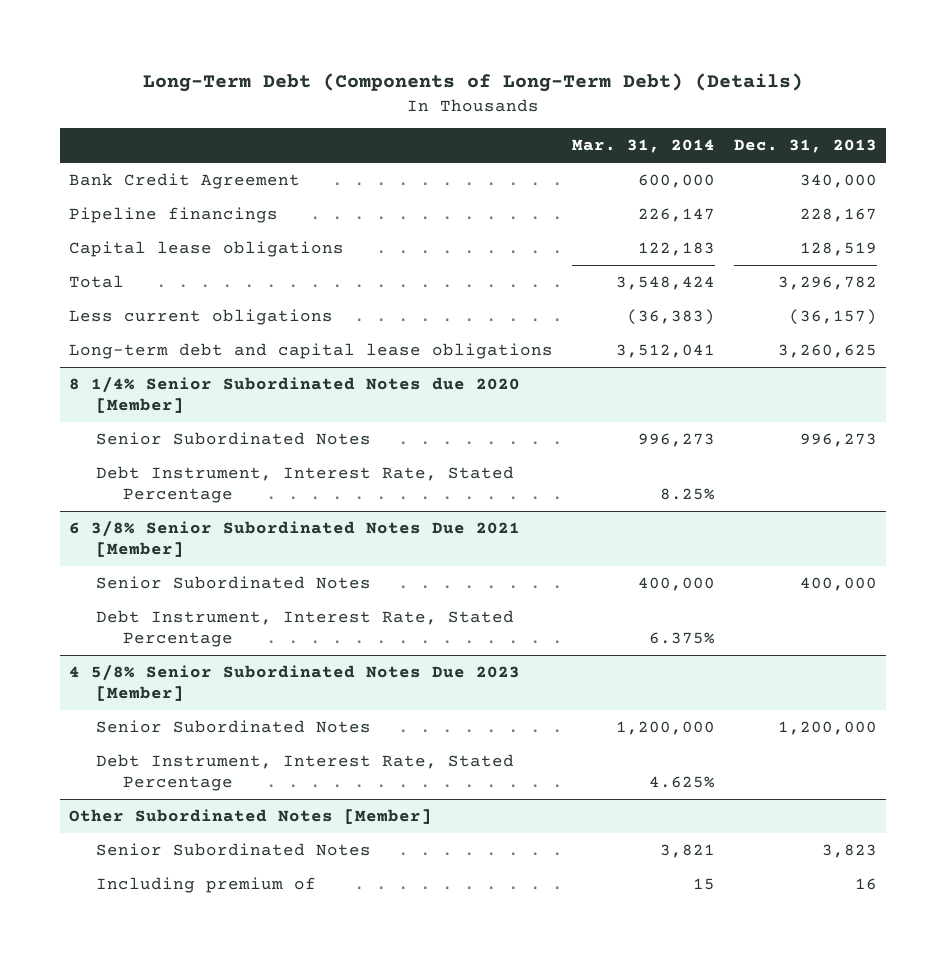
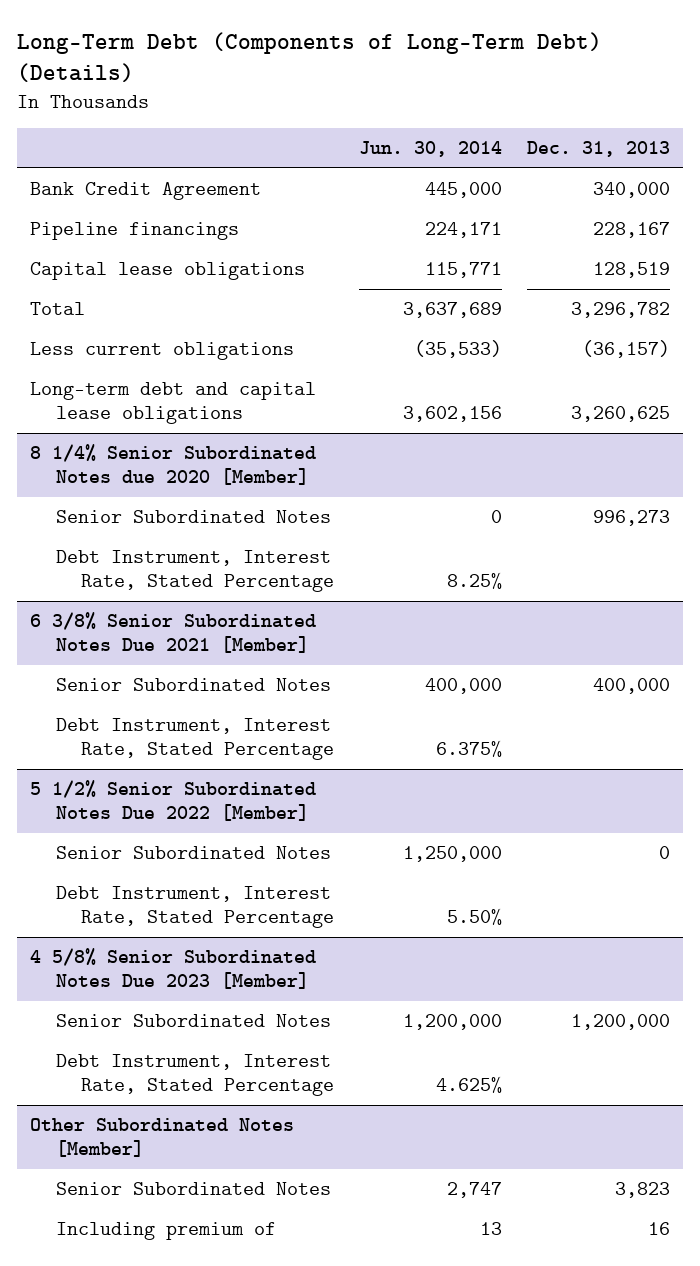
[571,139,715,154] Mar. 31, 2014 -> none
none -> [359,140,503,157] Jun. 30, 2014
none -> [29,780,316,822] 5 1/2% Senior Subordinated Notes Due 2022 [Member]
none -> [55,846,331,860] Senior Subordinated Notes
none -> [55,886,335,929] Debt Instrument, Interest Rate, Stated Percentage

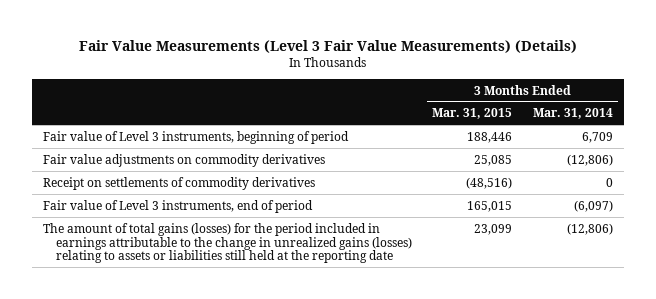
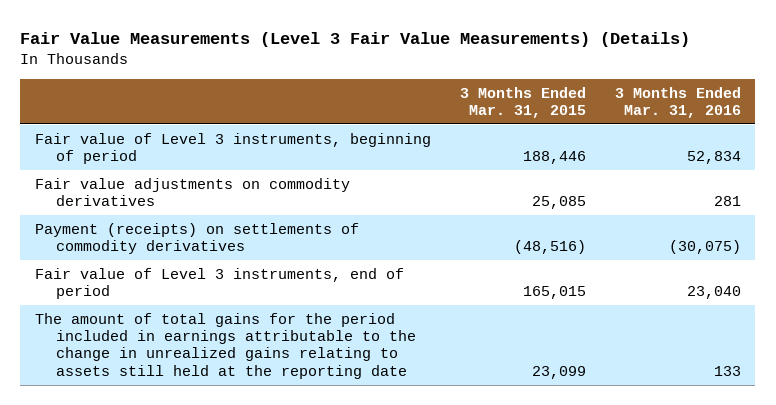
[533,108,614,120] Mar. 31, 2014 -> none
none -> [614,86,741,118] 3 Months Ended Mar. 31, 2016
[42,176,315,190] Receipt on settlements of commodity derivatives -> [34,222,359,255] Payment (receipts) on settlements of commodity derivatives
[42,222,412,264] The amount of total gains (losses) for the period included in earnings attributable to the change in unrealized gains (losses) relating to assets or liabilities still held at the reporting date -> [34,312,417,379] The amount of total gains for the period included in earnings attributable to the change in unrealized gains relating to assets still held at the reporting date

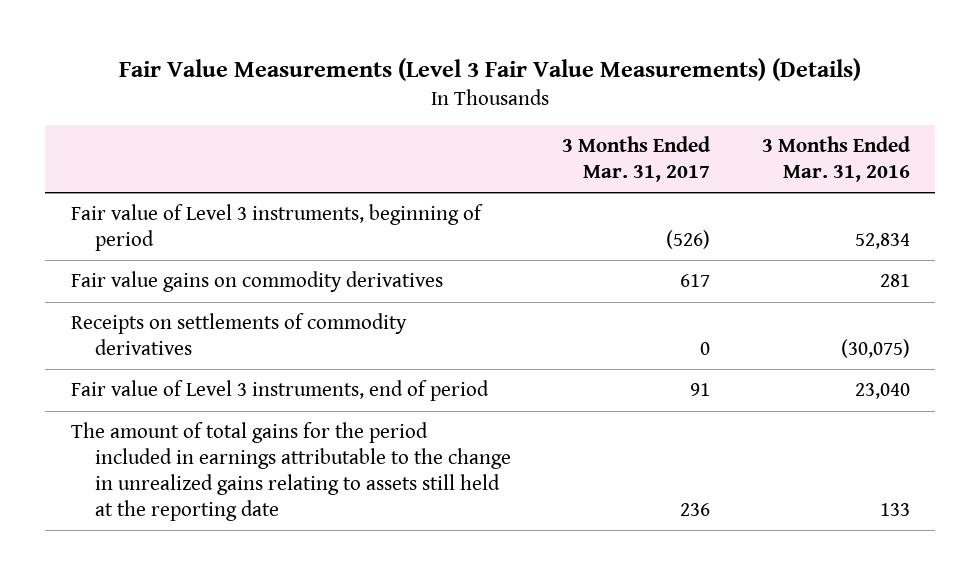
[459,86,586,118] 3 Months Ended Mar. 31, 2015 -> none
none -> [562,136,711,183] 3 Months Ended Mar. 31, 2017
[34,177,350,207] Fair value adjustments on commodity derivatives -> [70,271,443,293] Fair value gains on commodity derivatives
[34,222,359,255] Payment (receipts) on settlements of commodity derivatives -> [70,313,407,355] Receipts on settlements of commodity derivatives

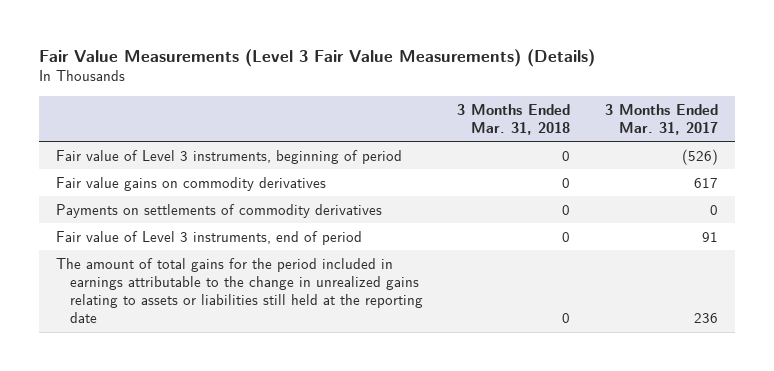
[761,136,910,183] 3 Months Ended Mar. 31, 2016 -> none
none -> [457,103,571,135] 3 Months Ended Mar. 31, 2018
[70,313,407,355] Receipts on settlements of commodity derivatives -> [56,203,383,218] Payments on settlements of commodity derivatives
[70,422,511,521] The amount of total gains for the period included in earnings attributable to the change in unrealized gains relating to assets still held at the reporting date -> [56,257,423,324] The amount of total gains for the period included in earnings attributable to the change in unrealized gains relating to assets or liabilities still held at the reporting date

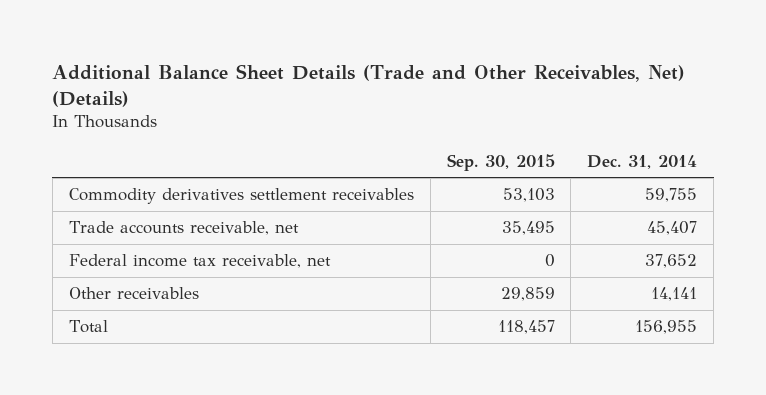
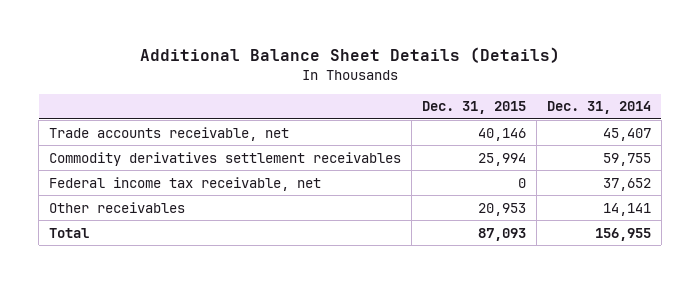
[52,63,686,107] Additional Balance Sheet Details (Trade and Other Receivables, Net) (Details) -> [140,46,561,63] Additional Balance Sheet Details (Details)
[446,153,555,171] Sep. 30, 2015 -> none
none -> [422,101,527,115] Dec. 31, 2015
[68,188,414,205] Commodity derivatives settlement receivables -> [49,151,402,166] Commodity derivatives settlement receivables

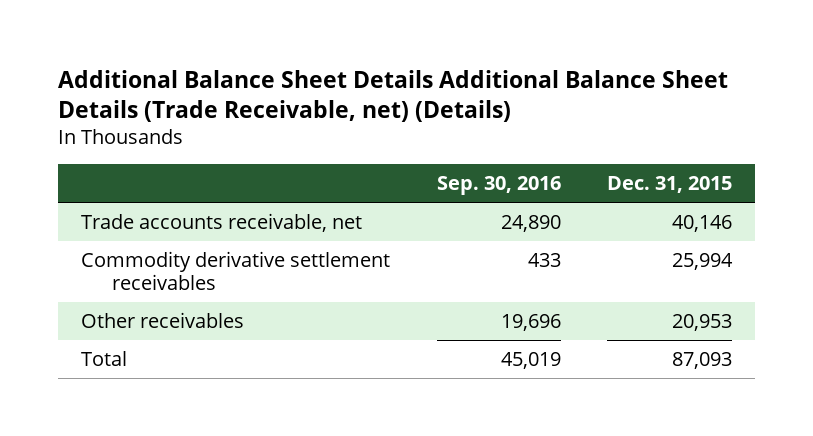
[140,46,561,63] Additional Balance Sheet Details (Details) -> [58,70,729,123] Additional Balance Sheet Details Additional Balance Sheet Details (Trade Receivable, net) (Details)
[546,101,651,115] Dec. 31, 2014 -> none
none -> [436,175,561,195] Sep. 30, 2016
[49,176,322,191] Federal income tax receivable, net -> none
[49,151,402,166] Commodity derivatives settlement receivables -> [81,250,391,291] Commodity derivative settlement receivables

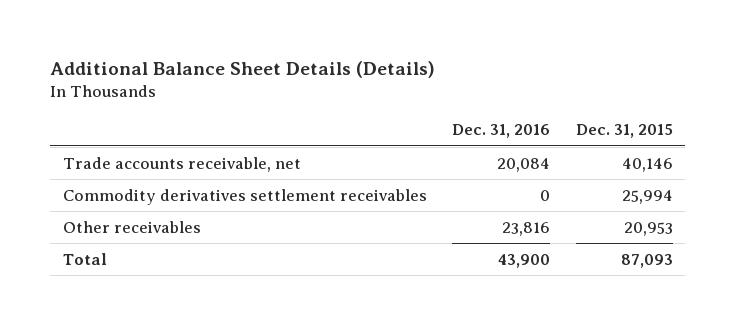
[58,70,729,123] Additional Balance Sheet Details Additional Balance Sheet Details (Trade Receivable, net) (Details) -> [49,61,435,79] Additional Balance Sheet Details (Details)
[436,175,561,195] Sep. 30, 2016 -> none
none -> [452,124,551,139] Dec. 31, 2016
[81,250,391,291] Commodity derivative settlement receivables -> [62,188,427,205] Commodity derivatives settlement receivables

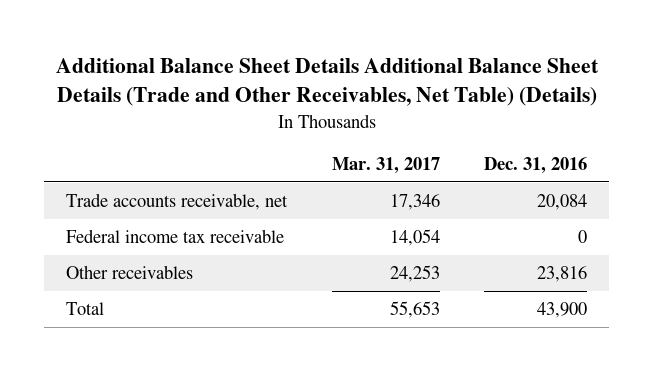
[49,61,435,79] Additional Balance Sheet Details (Details) -> [55,58,599,107] Additional Balance Sheet Details Additional Balance Sheet Details (Trade and Other Receivables, Net Table) (Details)
[575,124,673,139] Dec. 31, 2015 -> none
none -> [331,157,440,175] Mar. 31, 2017
[62,188,427,205] Commodity derivatives settlement receivables -> none
none -> [66,229,285,244] Federal income tax receivable

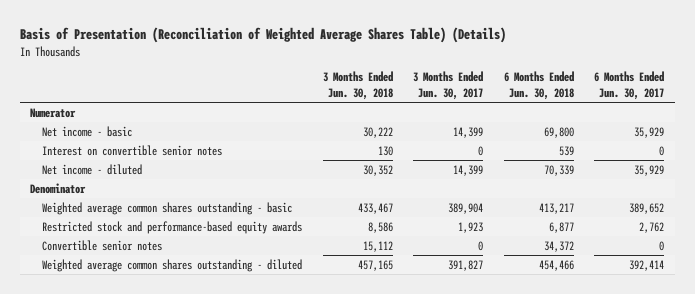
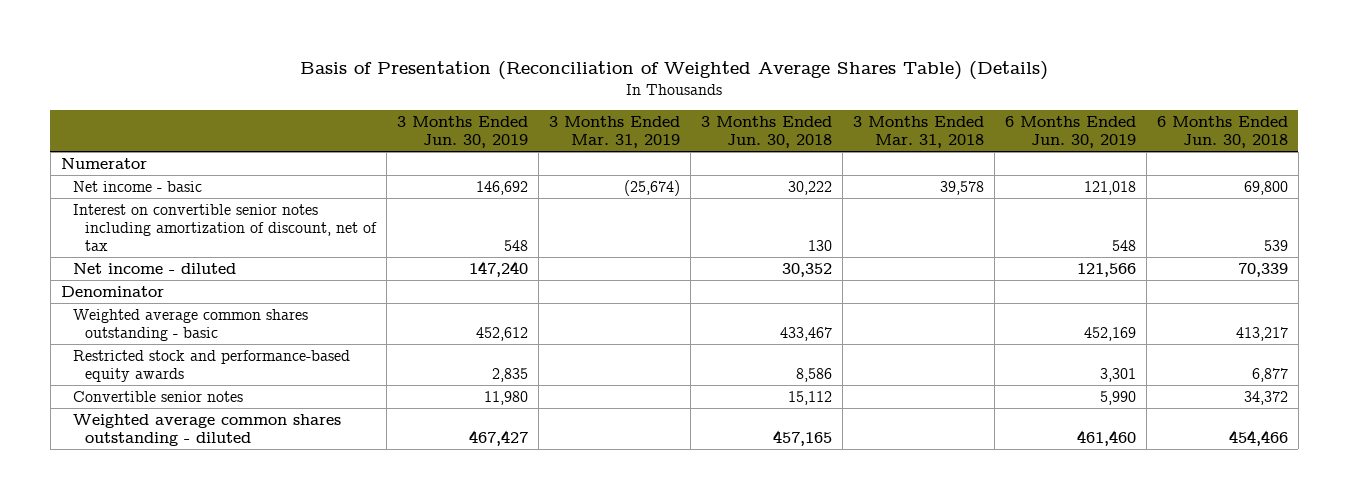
[413,71,484,100] 3 Months Ended Jun. 30, 2017 -> none
[594,71,665,100] 6 Months Ended Jun. 30, 2017 -> none
none -> [397,115,529,148] 3 Months Ended Jun. 30, 2019
none -> [549,115,681,148] 3 Months Ended Mar. 31, 2019
none -> [853,115,985,148] 3 Months Ended Mar. 31, 2018
none -> [1004,115,1136,148] 6 Months Ended Jun. 30, 2019
[42,144,223,156] Interest on convertible senior notes -> [73,203,378,251] Interest on convertible senior notes including amortization of discount, net of tax

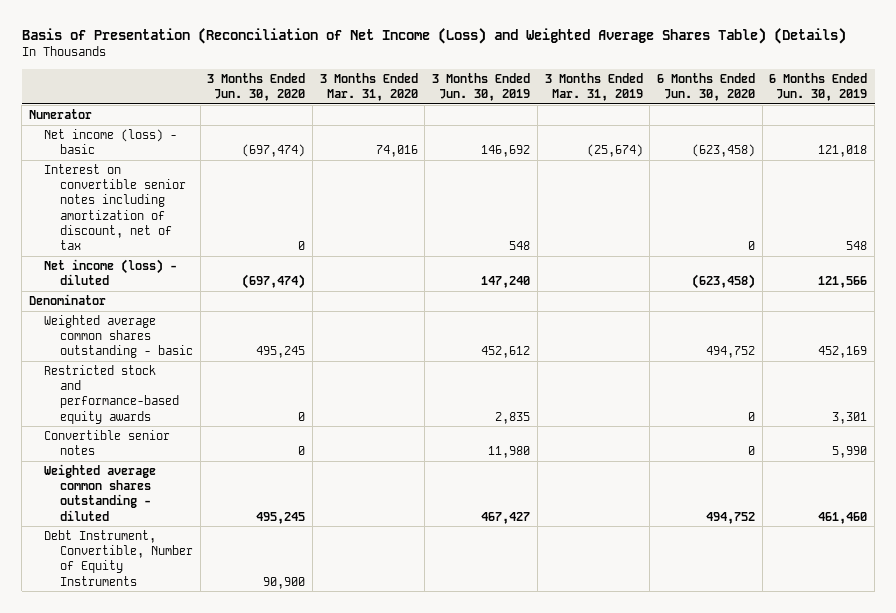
[300,60,1049,80] Basis of Presentation (Reconciliation of Weighted Average Shares Table) (Details) -> [21,28,846,45] Basis of Presentation (Reconciliation of Net Income (Loss) and Weighted Average Shares Table) (Details)
[701,115,833,148] 3 Months Ended Jun. 30, 2018 -> none
[853,115,985,148] 3 Months Ended Mar. 31, 2018 -> none
[1156,115,1288,148] 6 Months Ended Jun. 30, 2018 -> none
none -> [207,72,306,101] 3 Months Ended Jun. 30, 2020
none -> [319,72,418,101] 3 Months Ended Mar. 31, 2020
none -> [656,72,755,101] 6 Months Ended Jun. 30, 2020
[73,180,203,192] Net income - basic -> [44,129,178,155] Net income (loss) - basic
[73,262,237,274] Net income - diluted -> [44,259,178,286] Net income (loss) - diluted
none -> [44,530,193,586] Debt Instrument, Convertible, Number of Equity Instruments

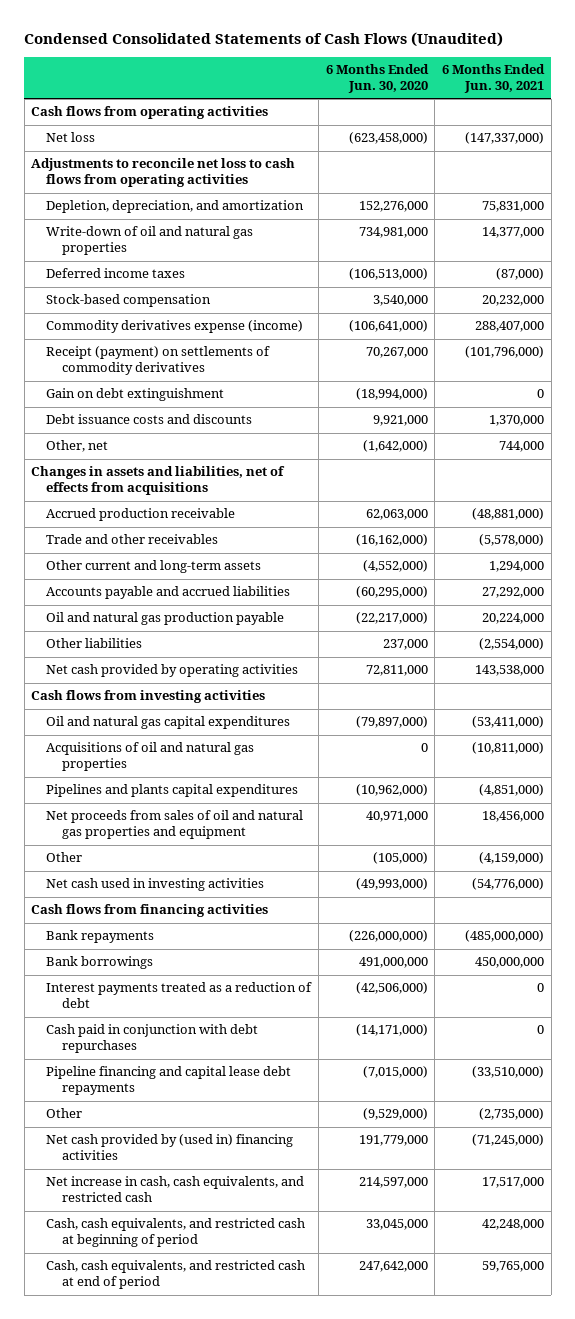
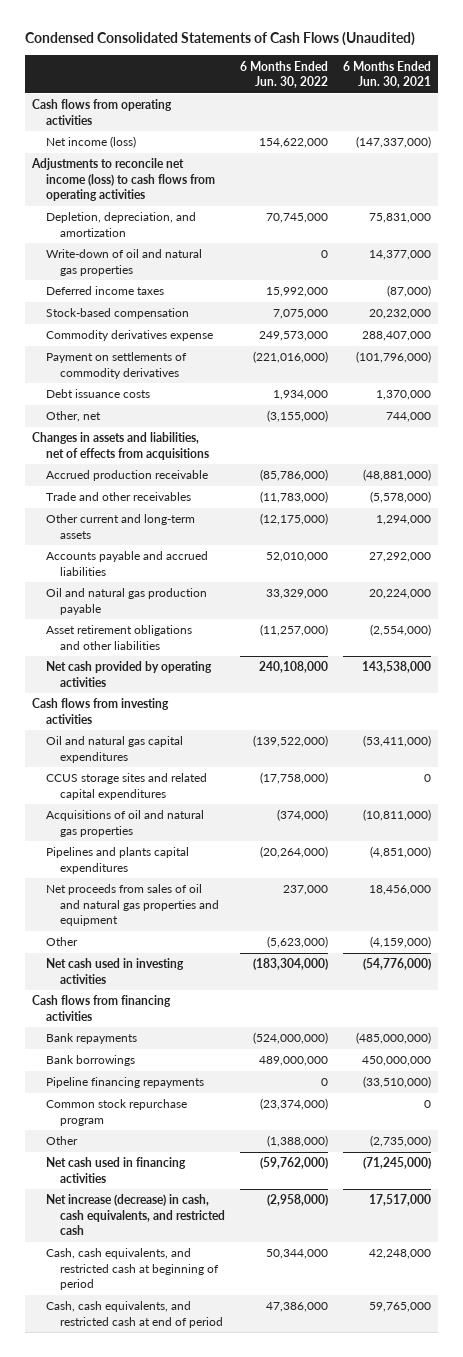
[325,64,429,94] 6 Months Ended Jun. 30, 2020 -> none
none -> [239,60,328,88] 6 Months Ended Jun. 30, 2022
[46,132,96,143] Net loss -> [45,136,136,149] Net income (loss)
[31,158,296,188] Adjustments to reconcile net loss to cash flows from operating activities -> [31,158,215,201] Adjustments to reconcile net income (loss) to cash flows from operating activities
[46,388,225,402] Gain on debt extinguishment -> none
[46,320,304,334] Commodity derivatives expense (income) -> [45,330,213,342] Commodity derivatives expense
[46,346,271,376] Receipt (payment) on settlements of commodity derivatives -> [45,352,187,379] Payment on settlements of commodity derivatives
[46,414,253,425] Debt issuance costs and discounts -> [45,389,150,399] Debt issuance costs
[46,638,143,649] Other liabilities -> [45,625,192,650] Asset retirement obligations and other liabilities
none -> [45,773,207,800] CCUS storage sites and related capital expenditures
[46,982,313,1009] Interest payments treated as a reduction of debt -> none
[46,1024,259,1054] Cash paid in conjunction with debt repurchases -> none
[46,1066,292,1096] Pipeline financing and capital lease debt repayments -> [45,1077,204,1089] Pipeline financing repayments
none -> [45,1099,187,1126] Common stock repurchase program
[46,1134,294,1161] Net cash provided by (used in) financing activities -> [45,1157,186,1183] Net cash used in financing activities
[46,1176,305,1203] Net increase in cash, cash equivalents, and restricted cash -> [45,1194,225,1235] Net increase (decrease) in cash, cash equivalents, and restricted cash

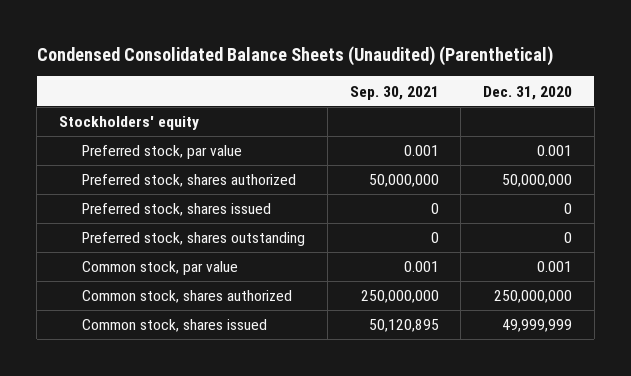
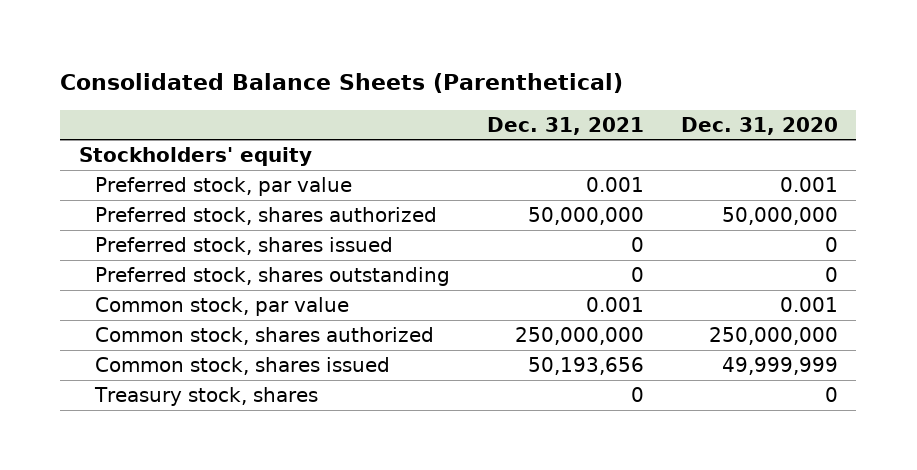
[36,45,553,66] Condensed Consolidated Balance Sheets (Unaudited) (Parenthetical) -> [60,73,624,94] Consolidated Balance Sheets (Parenthetical)
[349,85,439,100] Sep. 30, 2021 -> none
none -> [487,116,645,135] Dec. 31, 2021
none -> [94,386,319,406] Treasury stock, shares

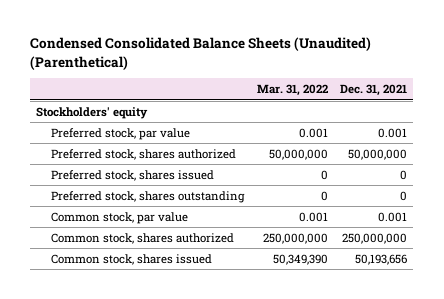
[60,73,624,94] Consolidated Balance Sheets (Parenthetical) -> [30,37,372,70] Condensed Consolidated Balance Sheets (Unaudited) (Parenthetical)
[680,116,838,135] Dec. 31, 2020 -> none
none -> [256,84,328,97] Mar. 31, 2022
[94,386,319,406] Treasury stock, shares -> none

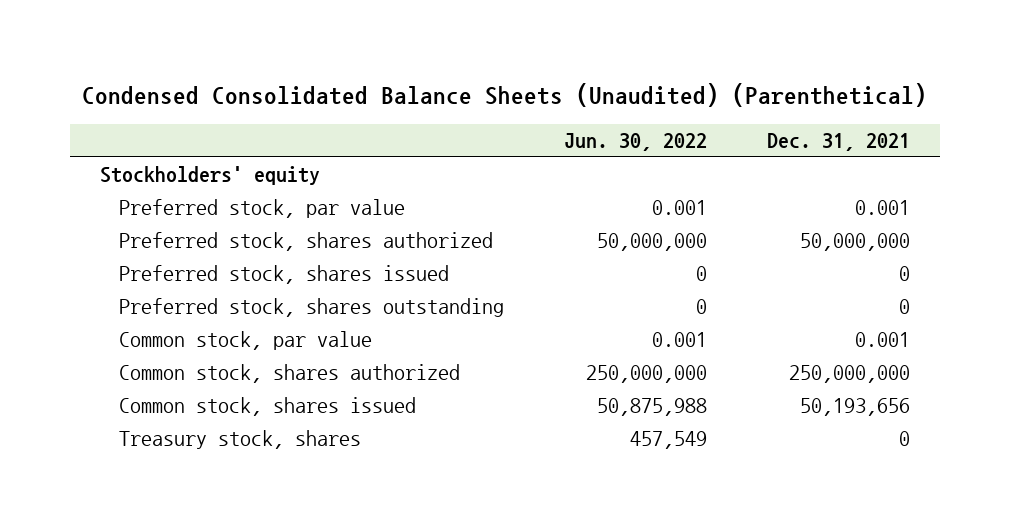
[256,84,328,97] Mar. 31, 2022 -> none
none -> [564,133,708,152] Jun. 30, 2022
none -> [119,430,362,450] Treasury stock, shares

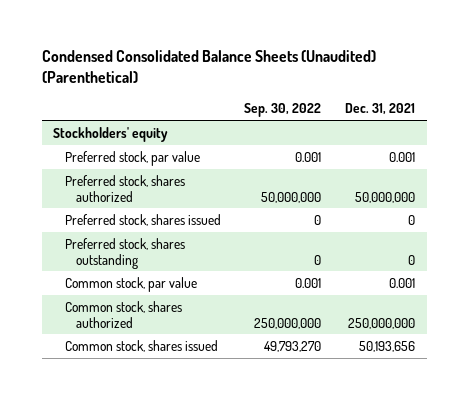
[564,133,708,152] Jun. 30, 2022 -> none
none -> [244,103,322,118] Sep. 30, 2022
[119,430,362,450] Treasury stock, shares -> none

